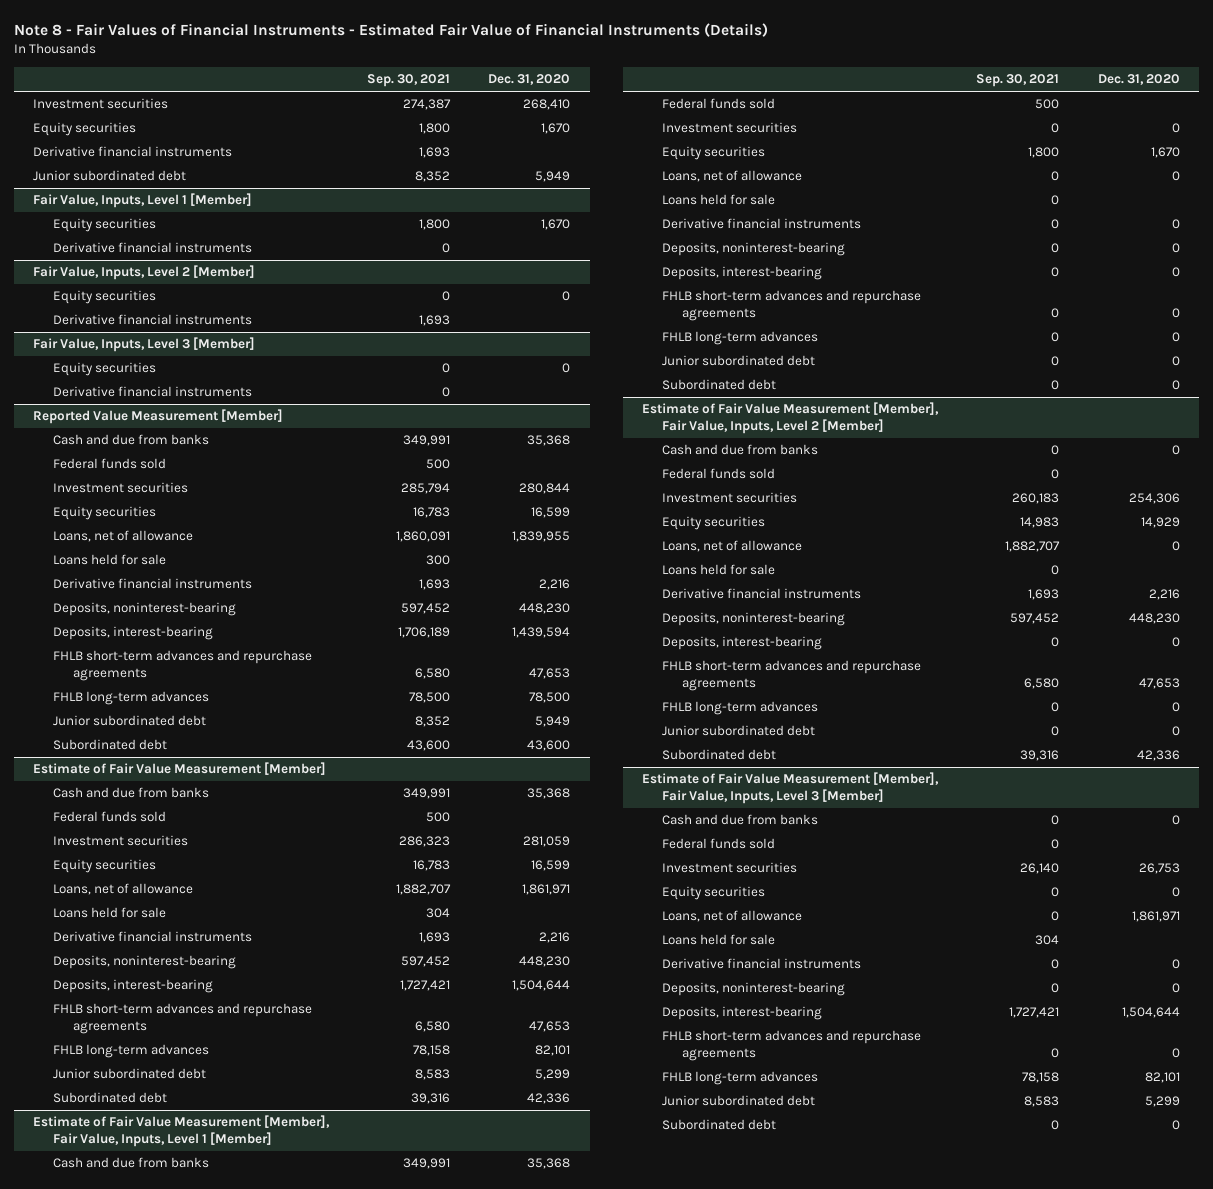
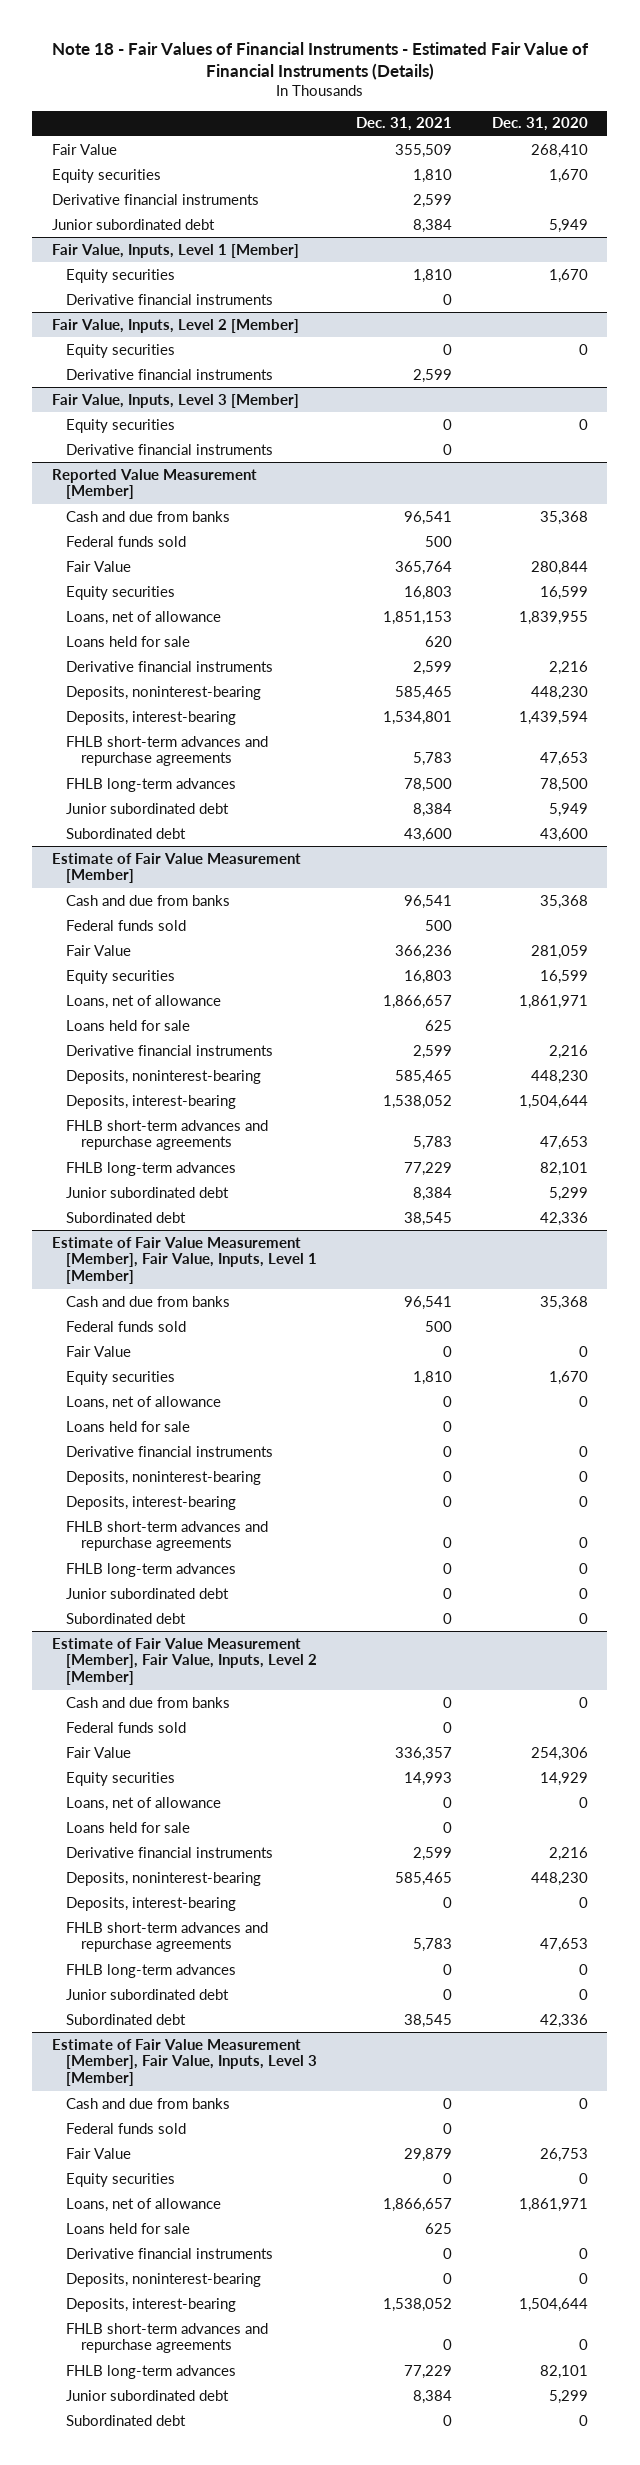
[14,23,769,38] Note 8 - Fair Values of Financial Instruments - Estimated Fair Value of Financial Instruments (Details) -> [51,41,589,80] Note 18 - Fair Values of Financial Instruments - Estimated Fair Value of Financial Instruments (Details)
[367,74,451,88] Sep. 30, 2021 -> none
none -> [356,117,453,132] Dec. 31, 2021
[33,98,169,110] Investment securities -> [51,143,117,155] Fair Value
[53,482,189,494] Investment securities -> [66,560,132,572] Fair Value
[53,835,189,847] Investment securities -> [66,944,132,956] Fair Value
[662,122,798,134] Investment securities -> [66,1345,132,1357] Fair Value
[662,492,798,504] Investment securities -> [66,1746,132,1758] Fair Value
[662,862,798,874] Investment securities -> [66,2147,132,2159] Fair Value

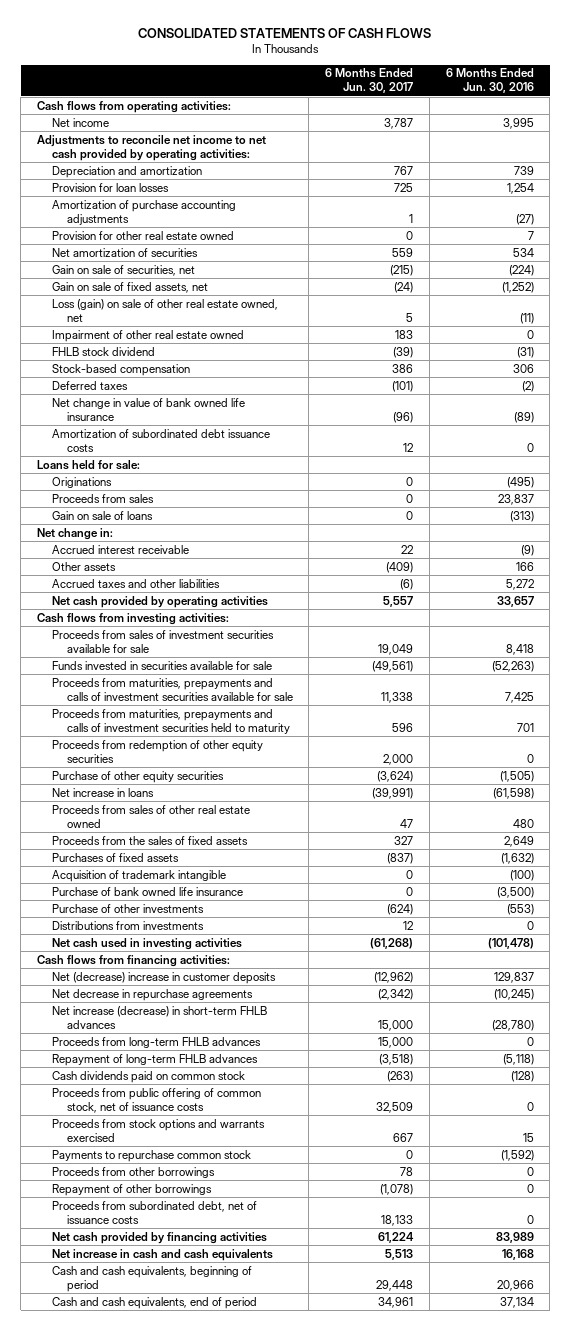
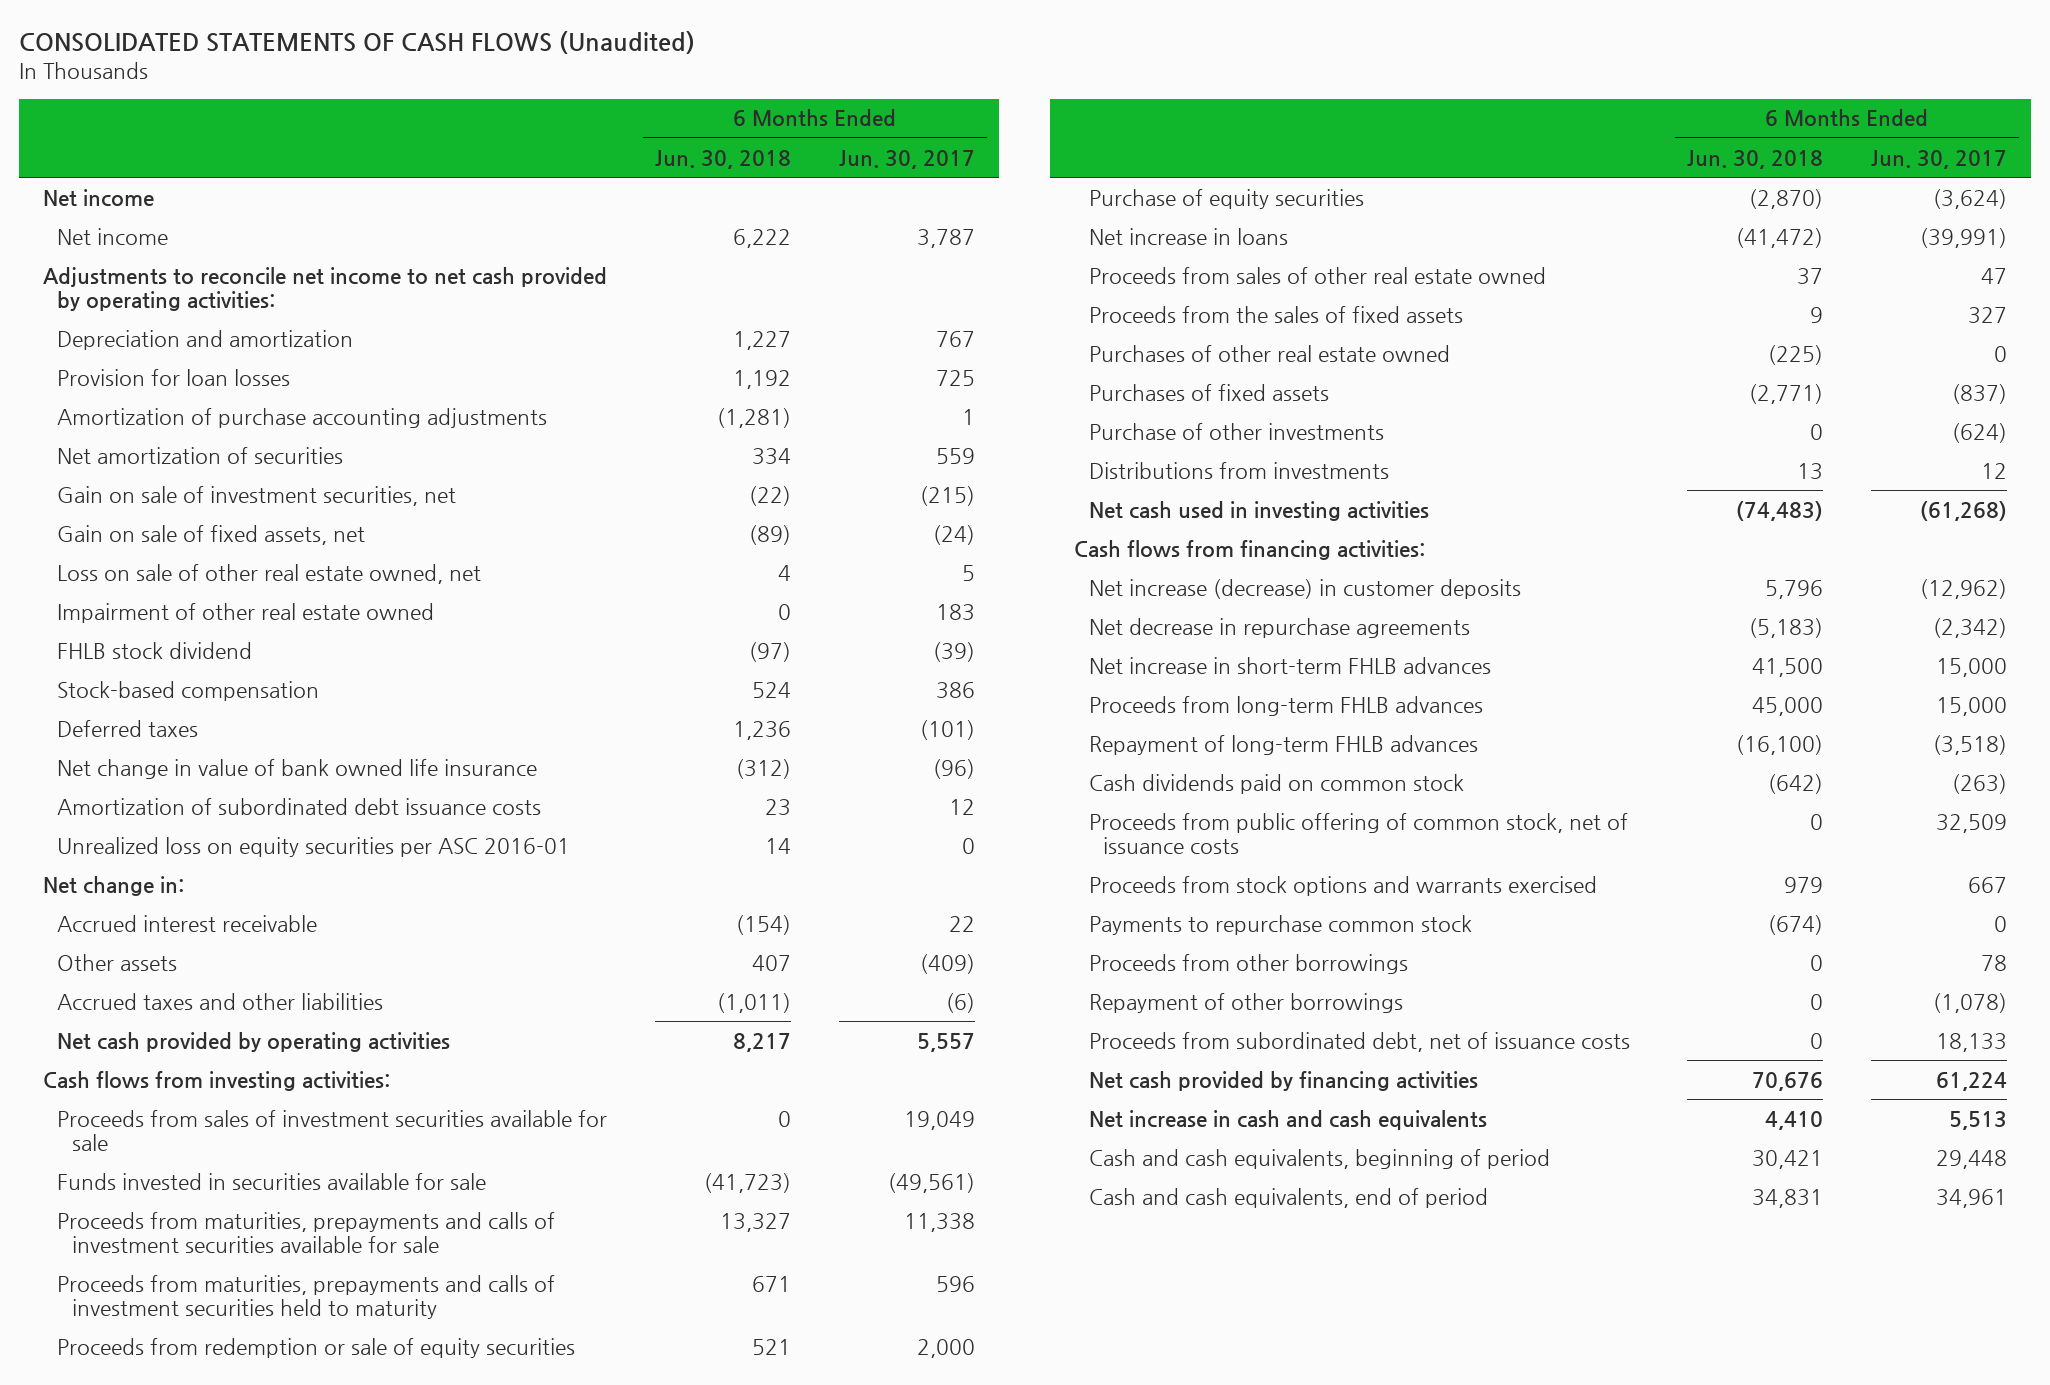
[138,28,432,39] CONSOLIDATED STATEMENTS OF CASH FLOWS -> [18,31,695,55] CONSOLIDATED STATEMENTS OF CASH FLOWS (Unaudited)
[445,68,534,94] 6 Months Ended Jun. 30, 2016 -> none
none -> [655,149,792,169] Jun. 30, 2018
[36,100,231,113] Cash flows from operating activities: -> [42,188,154,207] Net income
[51,230,234,240] Provision for other real estate owned -> none
[51,264,195,276] Gain on sale of securities, net -> [57,485,457,506] Gain on sale of investment securities, net
[51,298,278,322] Loss (gain) on sale of other real estate owned, net -> [57,563,482,584] Loss on sale of other real estate owned, net
[36,459,140,470] Loans held for sale: -> none
[51,476,112,488] Originations -> none
[51,493,154,503] Proceeds from sales -> none
[51,510,153,520] Gain on sale of loans -> none
none -> [57,836,571,857] Unrealized loss on equity securities per ASC 2016-01
[51,739,263,763] Proceeds from redemption of other equity securities -> [57,1337,576,1358] Proceeds from redemption or sale of equity securities
[51,770,224,783] Purchase of other equity securities -> [1088,188,1364,209] Purchase of equity securities
none -> [1088,344,1450,362] Purchases of other real estate owned
[51,869,226,882] Acquisition of trademark intangible -> none
[51,886,243,896] Purchase of bank owned life insurance -> none
[51,971,276,984] Net (decrease) increase in customer deposits -> [1088,578,1521,599] Net increase (decrease) in customer deposits
[51,1005,267,1029] Net increase (decrease) in short-term FHLB advances -> [1088,656,1491,674] Net increase in short-term FHLB advances

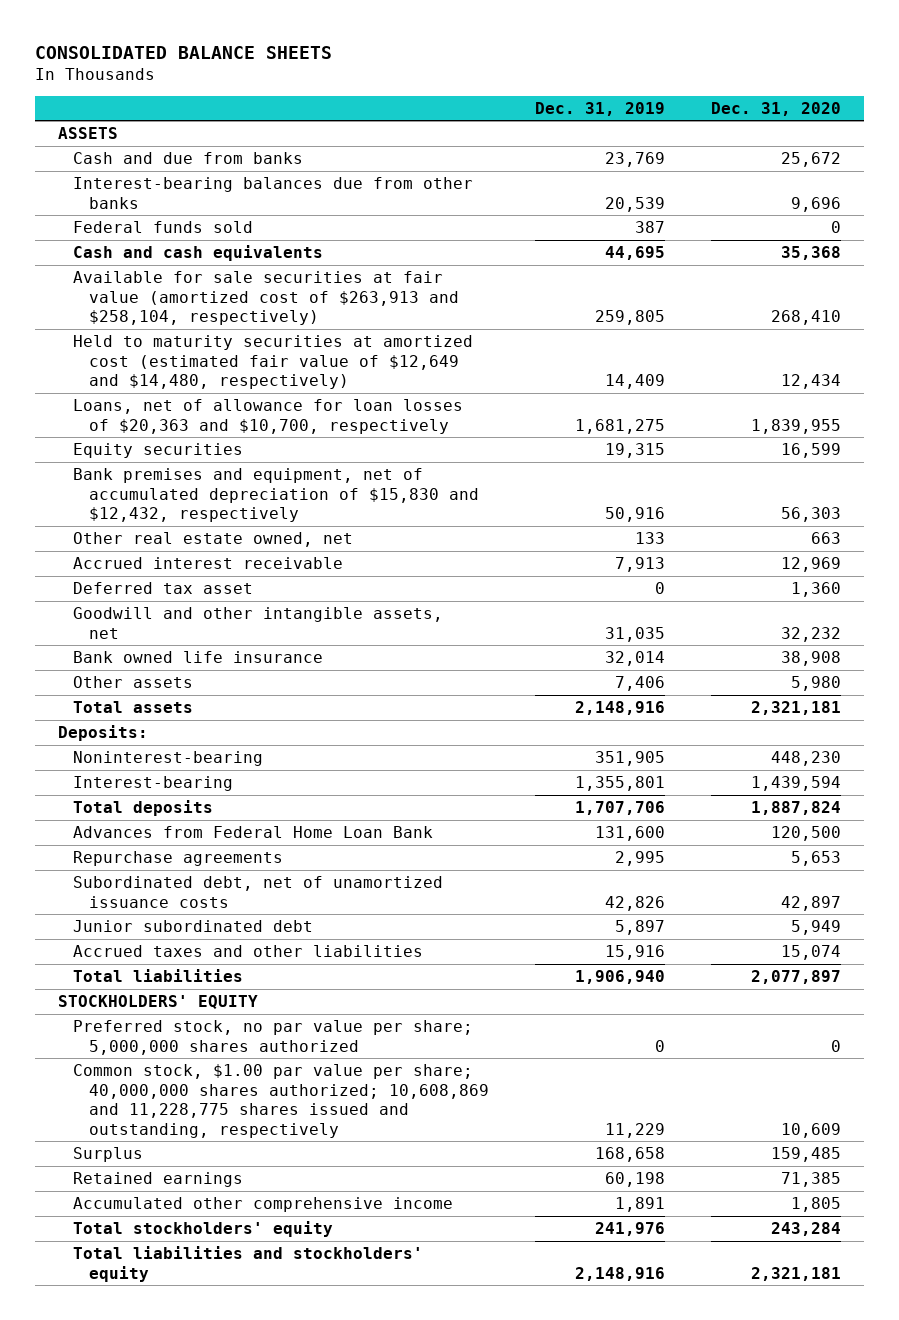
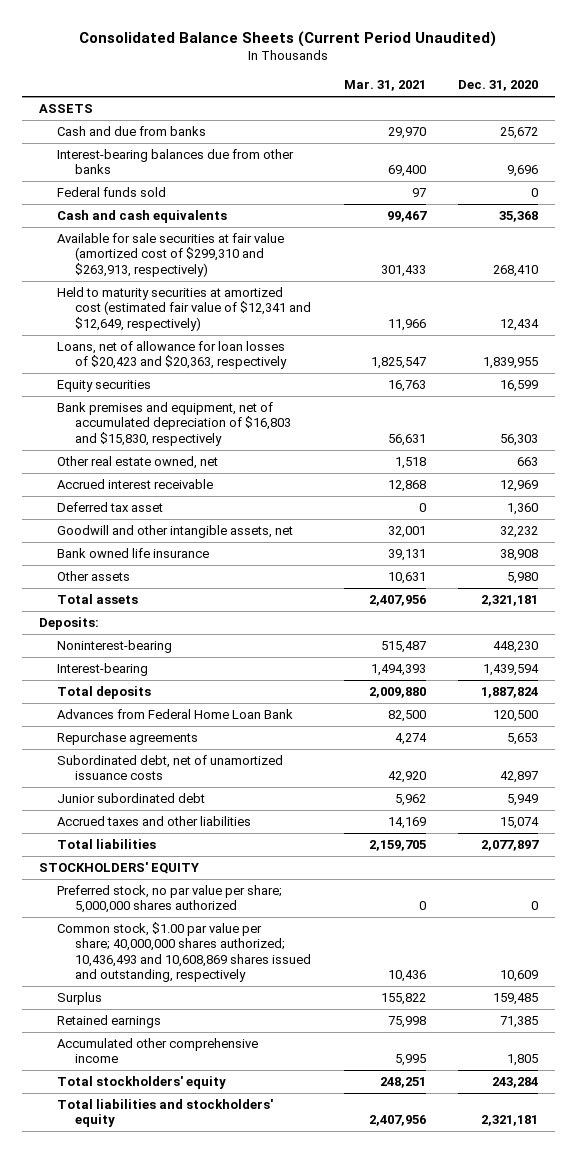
[34,45,332,59] CONSOLIDATED BALANCE SHEETS -> [79,30,497,47] Consolidated Balance Sheets (Current Period Unaudited)
[535,101,666,116] Dec. 31, 2019 -> none
none -> [343,80,426,92] Mar. 31, 2021
[73,271,459,326] Available for sale securities at fair value (amortized cost of $263,913 and $258,104, respectively) -> [56,233,284,277] Available for sale securities at fair value (amortized cost of $299,310 and $263,913, respectively)
[73,335,474,390] Held to maturity securities at amortized cost (estimated fair value of $12,649 and $14,480, respectively) -> [56,287,311,331] Held to maturity securities at amortized cost (estimated fair value of $12,341 and $12,649, respectively)
[73,399,464,434] Loans, net of allowance for loan losses of $20,363 and $10,700, respectively -> [56,341,287,370] Loans, net of allowance for loan losses of $20,423 and $20,363, respectively
[73,468,479,523] Bank premises and equipment, net of accumulated depreciation of $15,830 and $12,432, respectively -> [56,402,291,446] Bank premises and equipment, net of accumulated depreciation of $16,803 and $15,830, respectively
[73,1064,489,1138] Common stock, $1.00 par value per share; 40,000,000 shares authorized; 10,608,869 and 11,228,775 shares issued and outstanding, respectively -> [56,922,311,982] Common stock, $1.00 par value per share; 40,000,000 shares authorized; 10,436,493 and 10,608,869 shares issued and outstanding, respectively

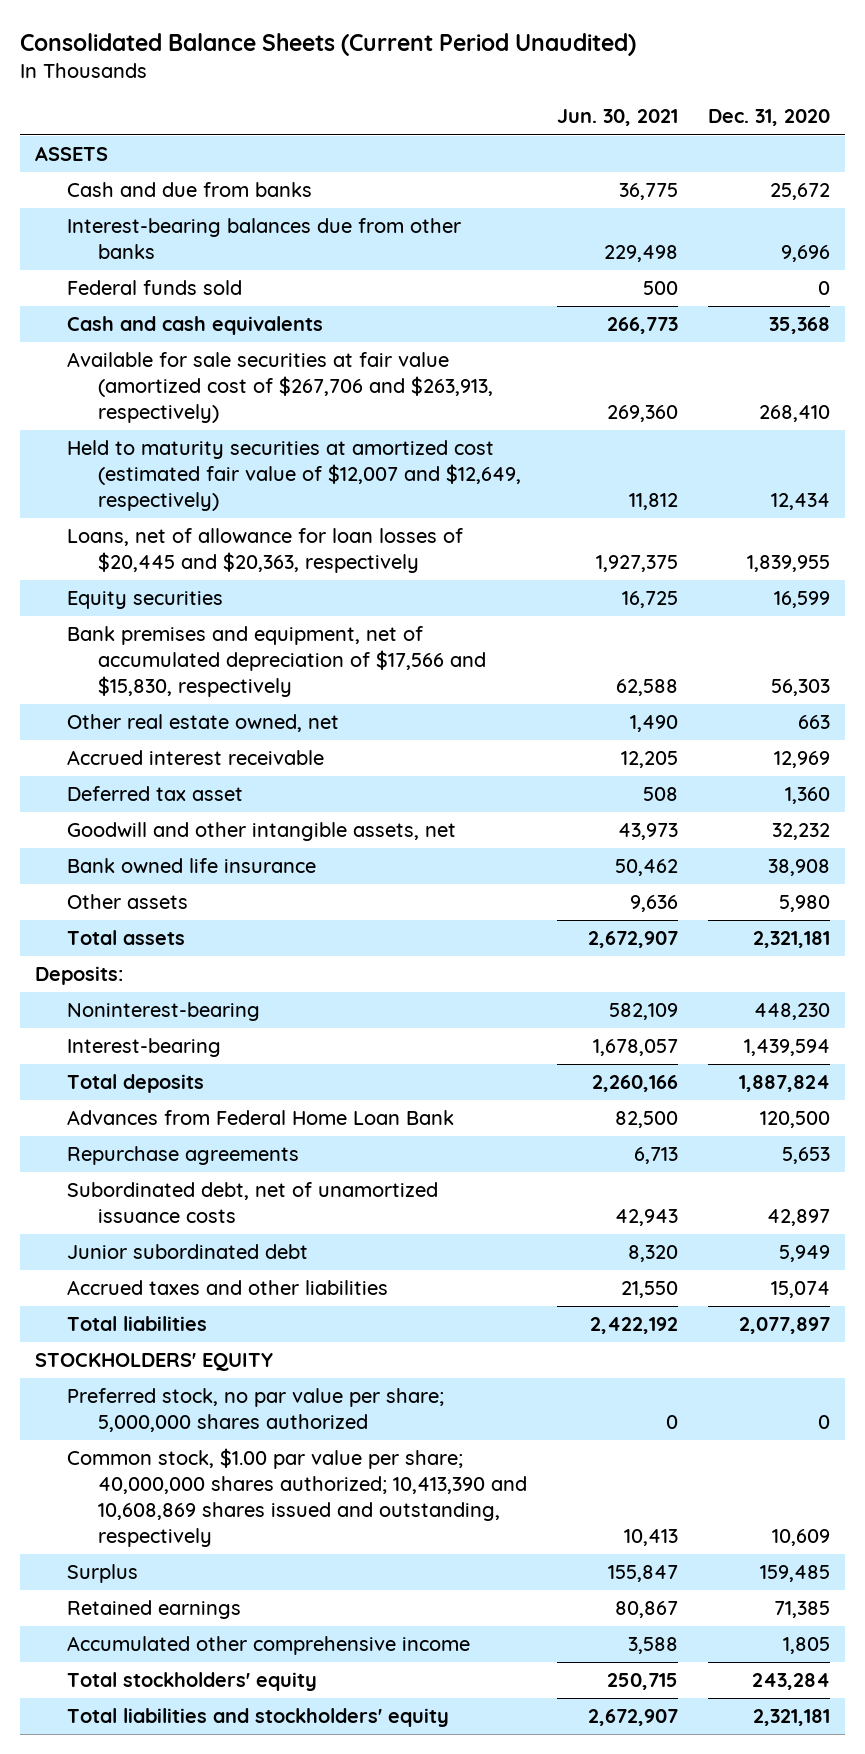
[343,80,426,92] Mar. 31, 2021 -> none
none -> [557,109,679,127] Jun. 30, 2021
[56,233,284,277] Available for sale securities at fair value (amortized cost of $299,310 and $263,913, respectively) -> [66,352,494,423] Available for sale securities at fair value (amortized cost of $267,706 and $263,913, respectively)
[56,287,311,331] Held to maturity securities at amortized cost (estimated fair value of $12,341 and $12,649, respectively) -> [66,440,522,511] Held to maturity securities at amortized cost (estimated fair value of $12,007 and $12,649, respectively)
[56,341,287,370] Loans, net of allowance for loan losses of $20,423 and $20,363, respectively -> [66,528,463,574] Loans, net of allowance for loan losses of $20,445 and $20,363, respectively
[56,402,291,446] Bank premises and equipment, net of accumulated depreciation of $16,803 and $15,830, respectively -> [66,626,487,697] Bank premises and equipment, net of accumulated depreciation of $17,566 and $15,830, respectively
[56,922,311,982] Common stock, $1.00 par value per share; 40,000,000 shares authorized; 10,436,493 and 10,608,869 shares issued and outstanding, respectively -> [66,1448,528,1547] Common stock, $1.00 par value per share; 40,000,000 shares authorized; 10,413,390 and 10,608,869 shares issued and outstanding, respectively

